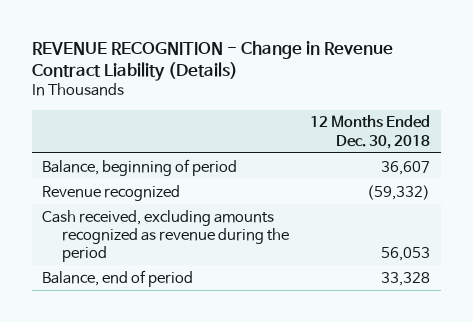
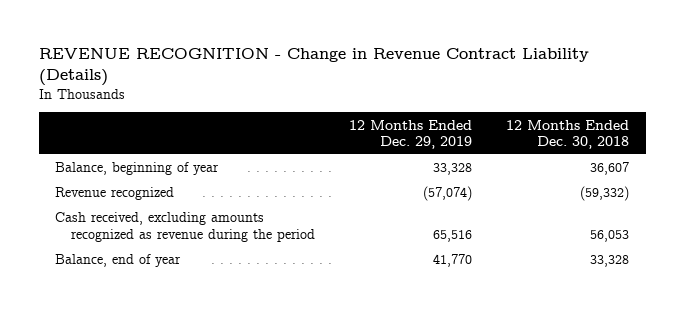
none -> [348,119,472,149] 12 Months Ended Dec. 29, 2019
[42,158,238,176] Balance, beginning of period -> [55,162,220,176] Balance, beginning of year
[42,269,194,287] Balance, end of period -> [55,254,182,268] Balance, end of year

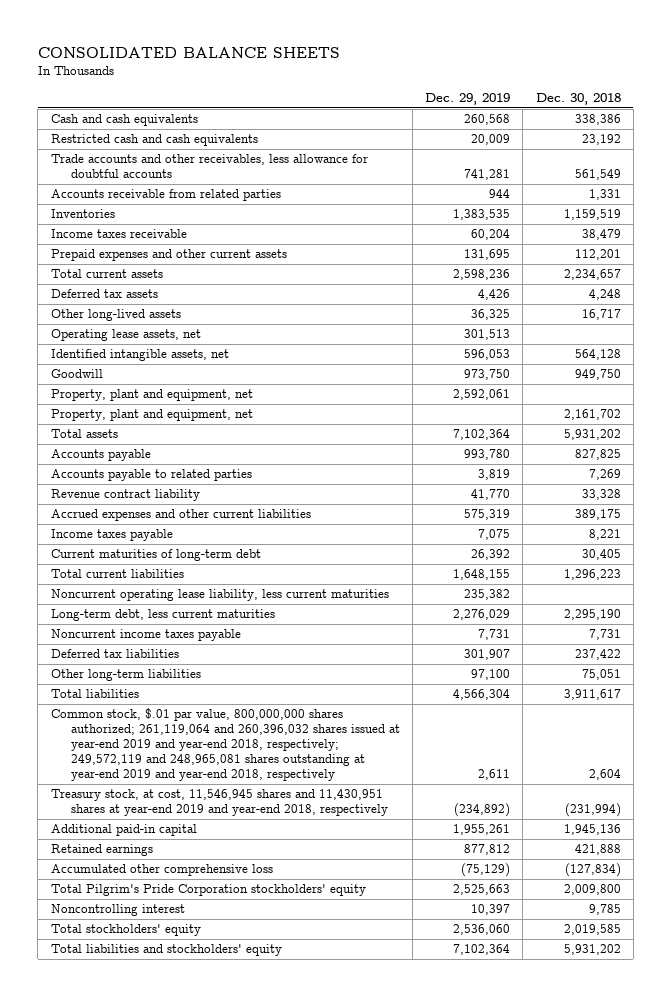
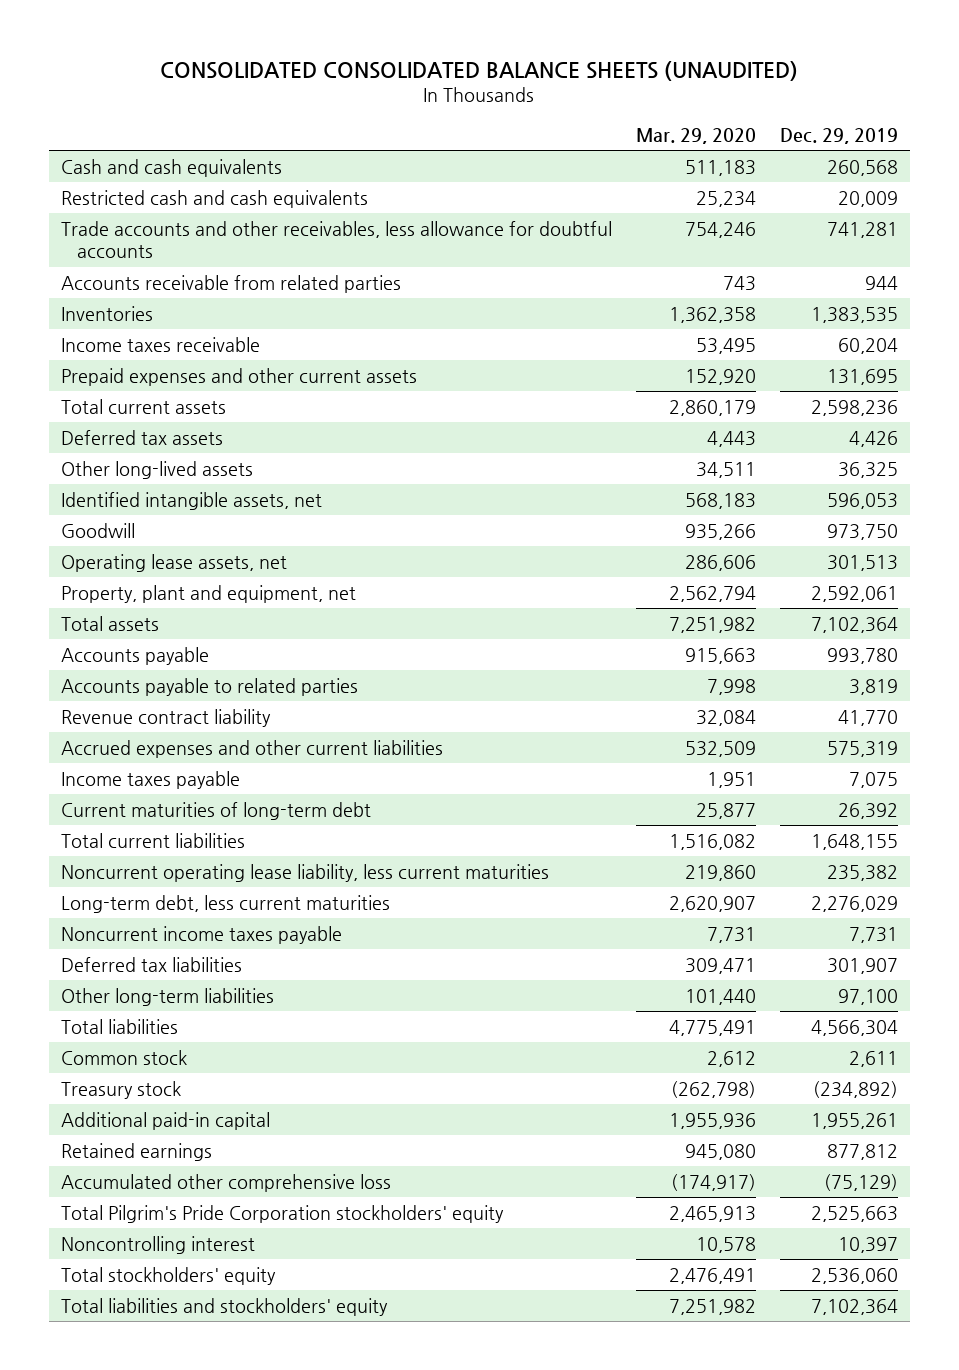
[37,46,340,58] CONSOLIDATED BALANCE SHEETS -> [160,60,799,81] CONSOLIDATED CONSOLIDATED BALANCE SHEETS (UNAUDITED)
[535,93,621,106] Dec. 30, 2018 -> none
none -> [635,127,756,144] Mar. 29, 2020
[50,329,201,342] Operating lease assets, net -> [60,554,287,573] Operating lease assets, net
[50,409,253,422] Property, plant and equipment, net -> none
[50,708,400,782] Common stock, $.01 par value, 800,000,000 shares authorized; 261,119,064 and 260,396,032 shares issued at year-end 2019 and year-end 2018, respectively; 249,572,119 and 248,965,081 shares outstanding at year-end 2019 and year-end 2018, respectively -> [60,1050,187,1066] Common stock
[50,789,388,817] Treasury stock, at cost, 11,546,945 shares and 11,430,951 shares at year-end 2019 and year-end 2018, respectively -> [60,1081,181,1100] Treasury stock

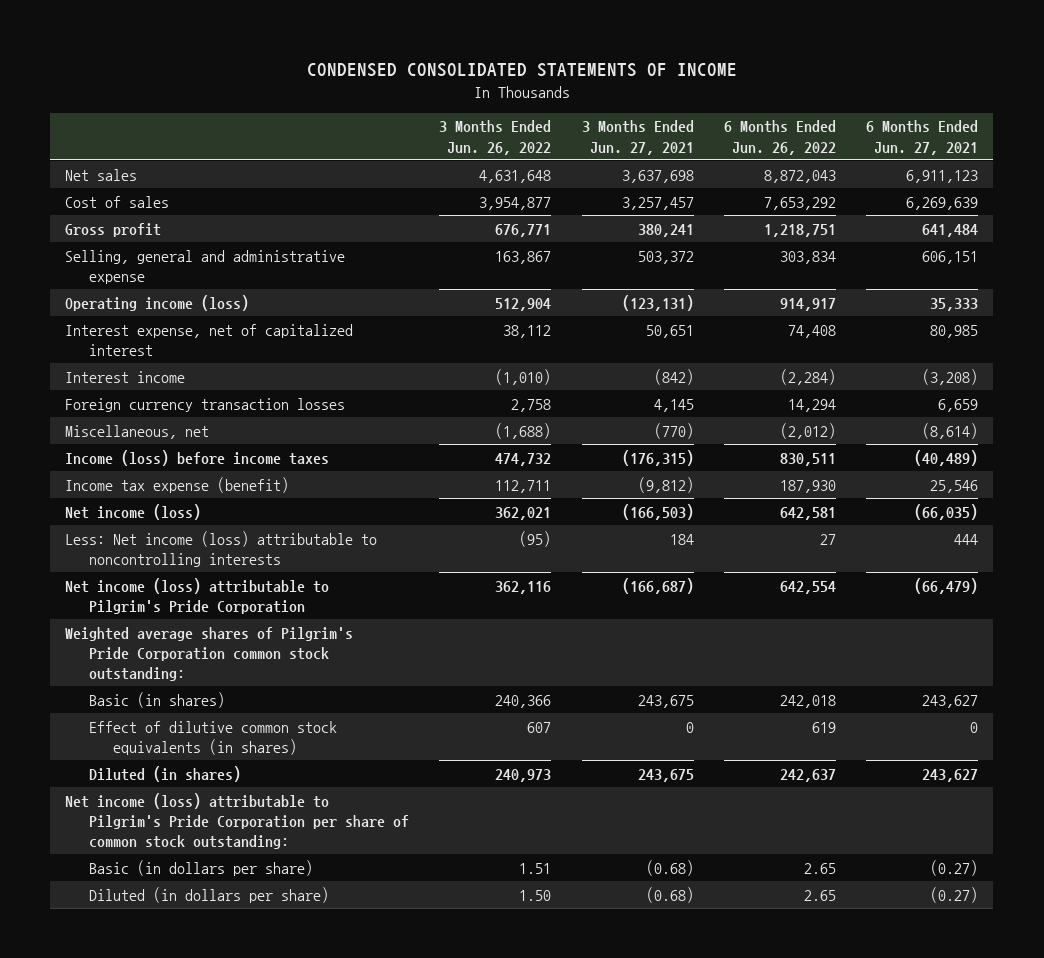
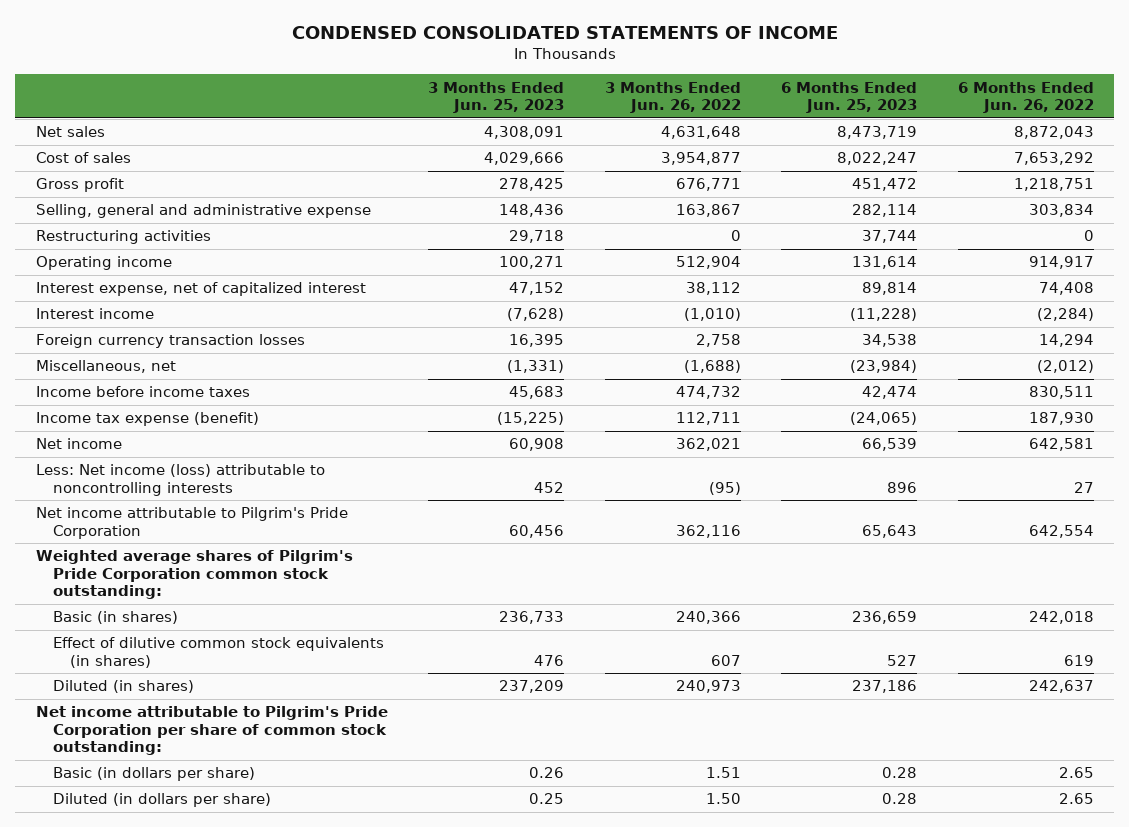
[581,120,694,155] 3 Months Ended Jun. 27, 2021 -> none
[866,120,979,155] 6 Months Ended Jun. 27, 2021 -> none
none -> [428,81,565,114] 3 Months Ended Jun. 25, 2023
none -> [781,81,918,114] 6 Months Ended Jun. 25, 2023
none -> [35,230,211,245] Restructuring activities
[65,294,250,311] Operating income (loss) -> [35,256,172,271] Operating income
[65,449,330,466] Income (loss) before income taxes -> [35,386,250,398] Income before income taxes
[65,503,202,520] Net income (loss) -> [35,438,122,450] Net income
[65,577,330,614] Net income (loss) attributable to Pilgrim's Pride Corporation -> [35,507,348,539] Net income attributable to Pilgrim's Pride Corporation
[65,792,410,849] Net income (loss) attributable to Pilgrim's Pride Corporation per share of common stock outstanding: -> [35,706,388,756] Net income attributable to Pilgrim's Pride Corporation per share of common stock outstanding:

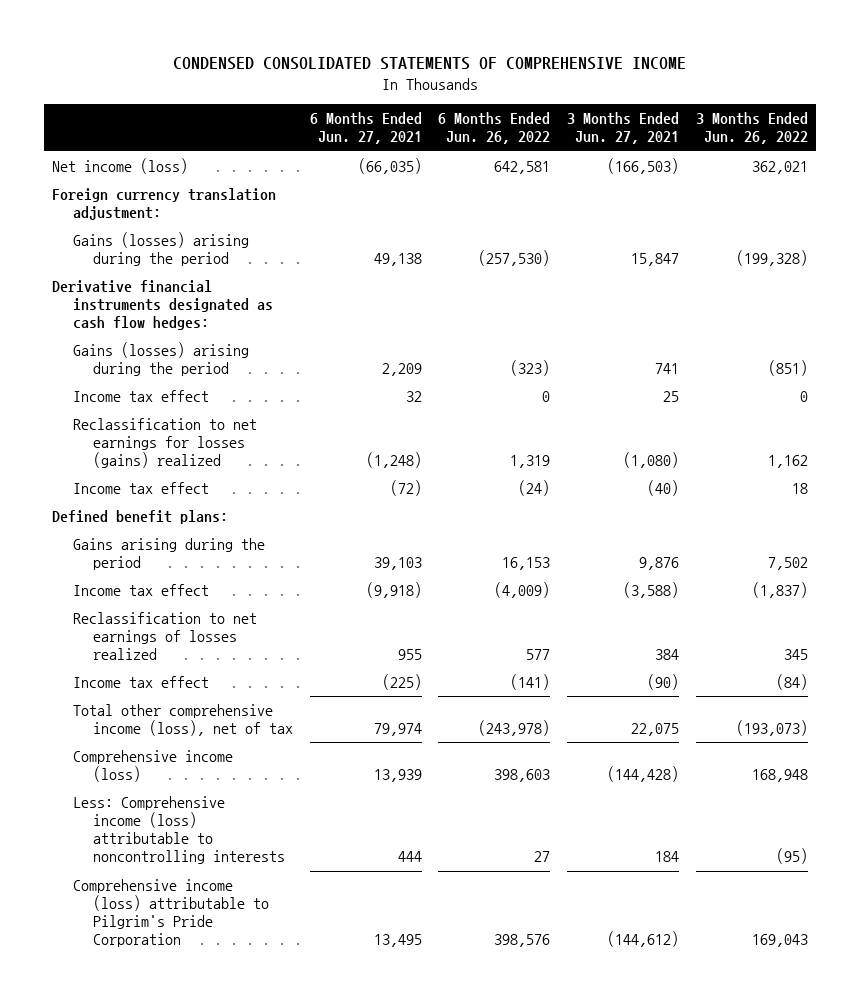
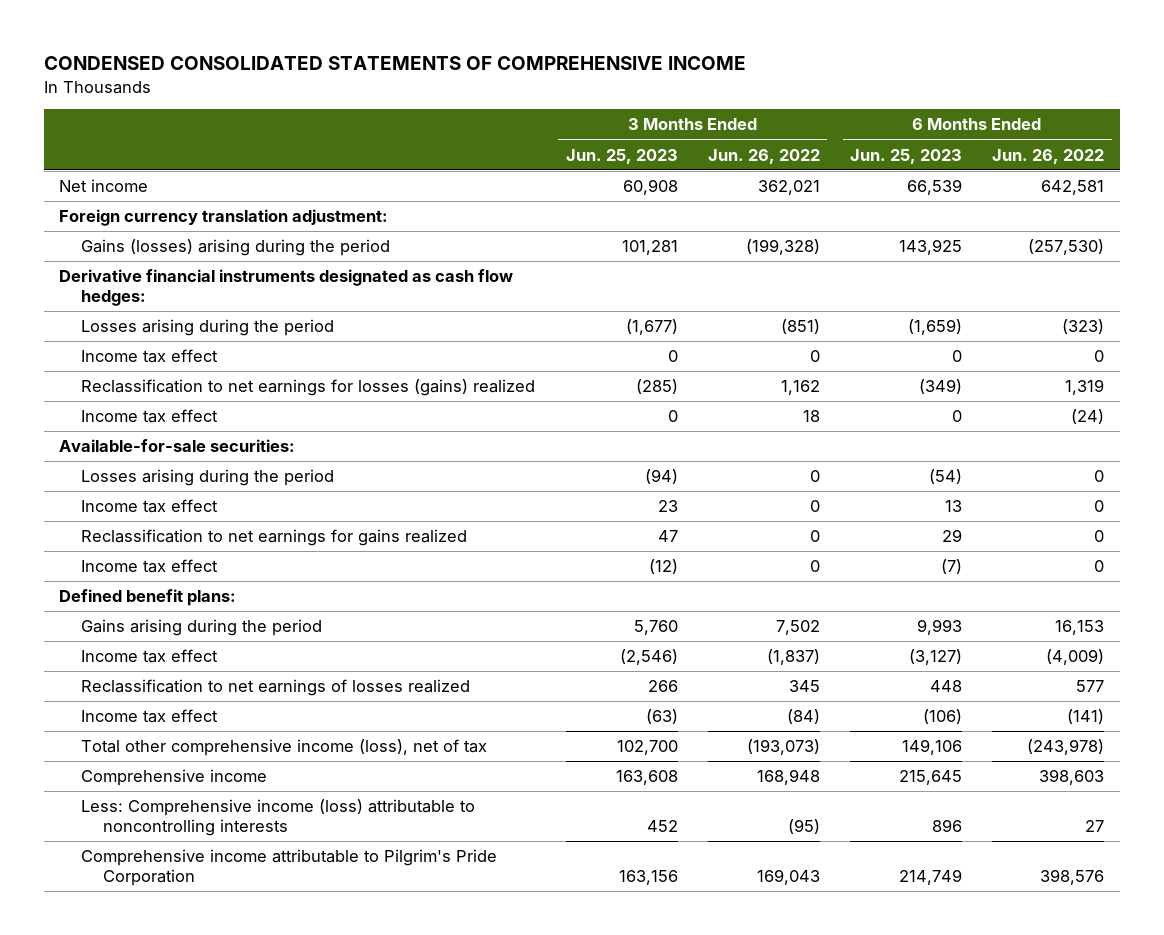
[309,112,422,145] 6 Months Ended Jun. 27, 2021 -> none
[567,112,680,145] 3 Months Ended Jun. 27, 2021 -> none
none -> [565,148,678,164] Jun. 25, 2023
none -> [850,148,963,164] Jun. 25, 2023
[52,158,189,175] Net income (loss) -> [59,179,149,193] Net income
[72,342,249,377] Gains (losses) arising during the period -> [81,319,335,337] Losses arising during the period
none -> [59,439,296,453] Available-for-sale securities:
none -> [81,469,335,487] Losses arising during the period
none -> [81,499,219,514] Income tax effect
none -> [81,529,468,547] Reclassification to net earnings for gains realized
none -> [81,559,219,574] Income tax effect
[72,750,233,783] Comprehensive income (loss) -> [81,769,268,787] Comprehensive income
[72,879,270,948] Comprehensive income (loss) attributable to Pilgrim's Pride Corporation -> [81,849,498,886] Comprehensive income attributable to Pilgrim's Pride Corporation

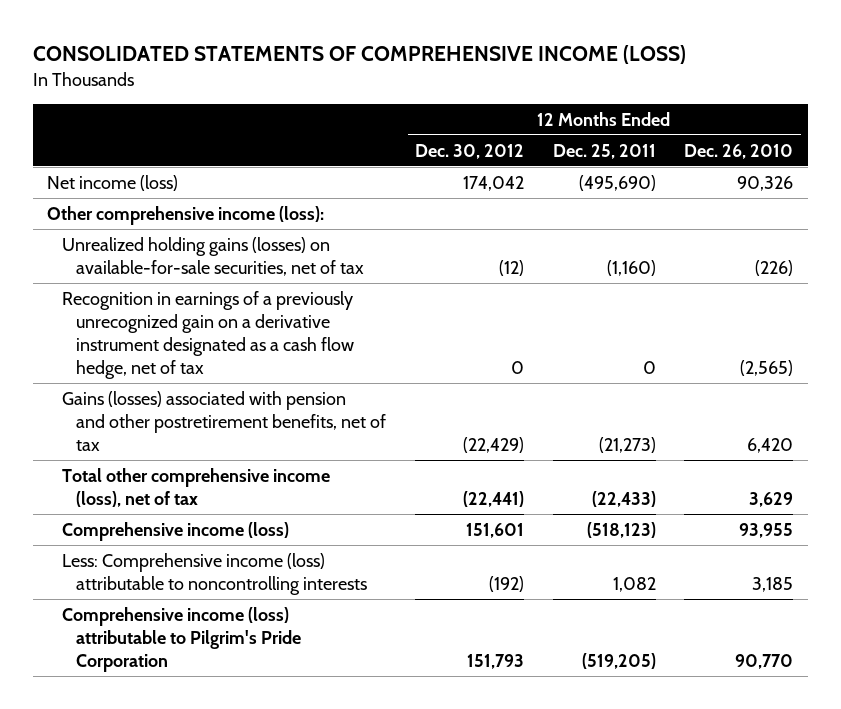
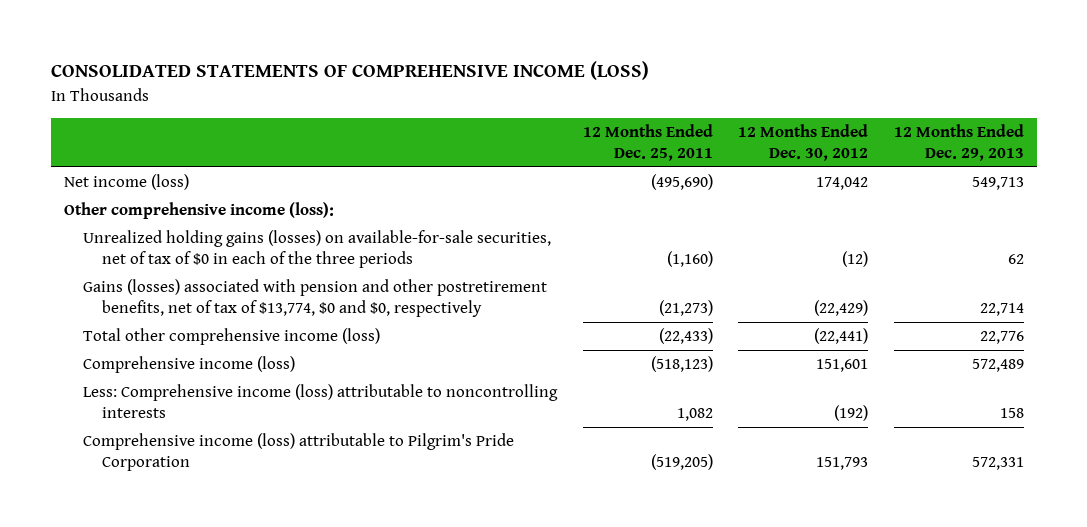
[684,143,794,159] Dec. 26, 2010 -> none
none -> [893,124,1024,162] 12 Months Ended Dec. 29, 2013
[61,290,355,379] Recognition in earnings of a previously unrecognized gain on a derivative instrument designated as a cash flow hedge, net of tax -> none
[61,236,365,276] Unrealized holding gains (losses) on available-for-sale securities, net of tax -> [82,230,551,269] Unrealized holding gains (losses) on available-for-sale securities, net of tax of $0 in each of the three periods
[61,390,387,451] Gains (losses) associated with pension and other postretirement benefits, net of tax -> [82,279,547,318] Gains (losses) associated with pension and other postretirement benefits, net of tax of $13,774, $0 and $0, respectively
[61,467,330,507] Total other comprehensive income (loss), net of tax -> [82,328,380,346] Total other comprehensive income (loss)

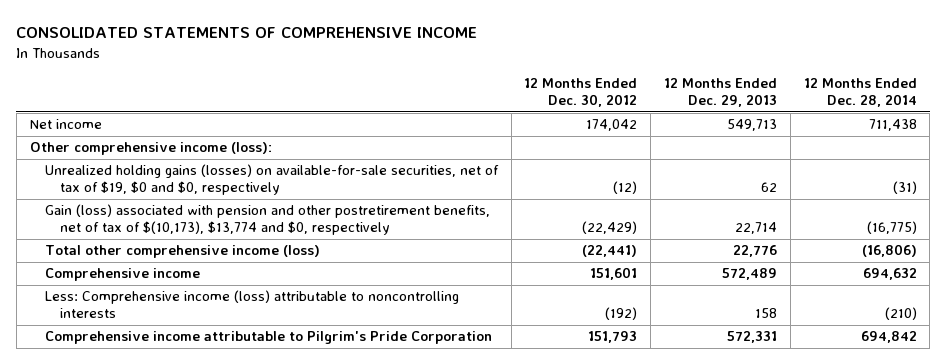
[50,61,649,81] CONSOLIDATED STATEMENTS OF COMPREHENSIVE INCOME (LOSS) -> [16,27,478,39] CONSOLIDATED STATEMENTS OF COMPREHENSIVE INCOME
[582,124,713,162] 12 Months Ended Dec. 25, 2011 -> none
none -> [803,78,917,108] 12 Months Ended Dec. 28, 2014
[63,174,189,191] Net income (loss) -> [29,119,102,130] Net income
[82,230,551,269] Unrealized holding gains (losses) on available-for-sale securities, net of tax of $0 in each of the three periods -> [44,164,499,196] Unrealized holding gains (losses) on available-for-sale securities, net of tax of $19, $0 and $0, respectively
[82,279,547,318] Gains (losses) associated with pension and other postretirement benefits, net of tax of $13,774, $0 and $0, respectively -> [44,204,490,236] Gain (loss) associated with pension and other postretirement benefits, net of tax of $(10,173), $13,774 and $0, respectively
[82,356,295,374] Comprehensive income (loss) -> [44,268,200,282] Comprehensive income
[82,433,514,472] Comprehensive income (loss) attributable to Pilgrim's Pride Corporation -> [44,331,492,345] Comprehensive income attributable to Pilgrim's Pride Corporation

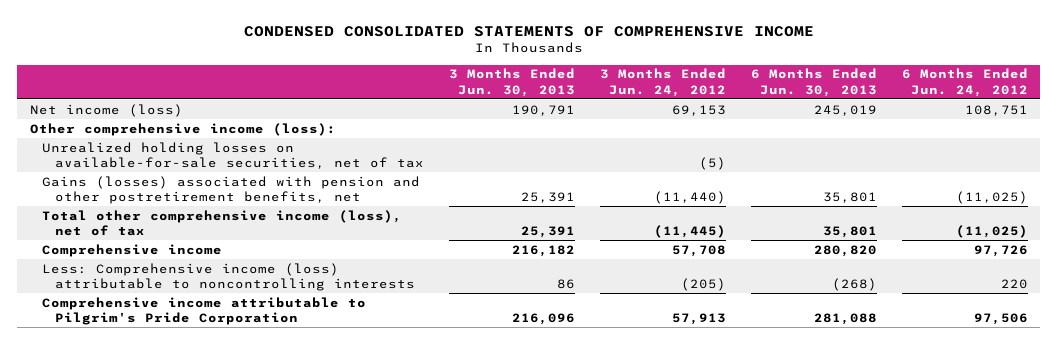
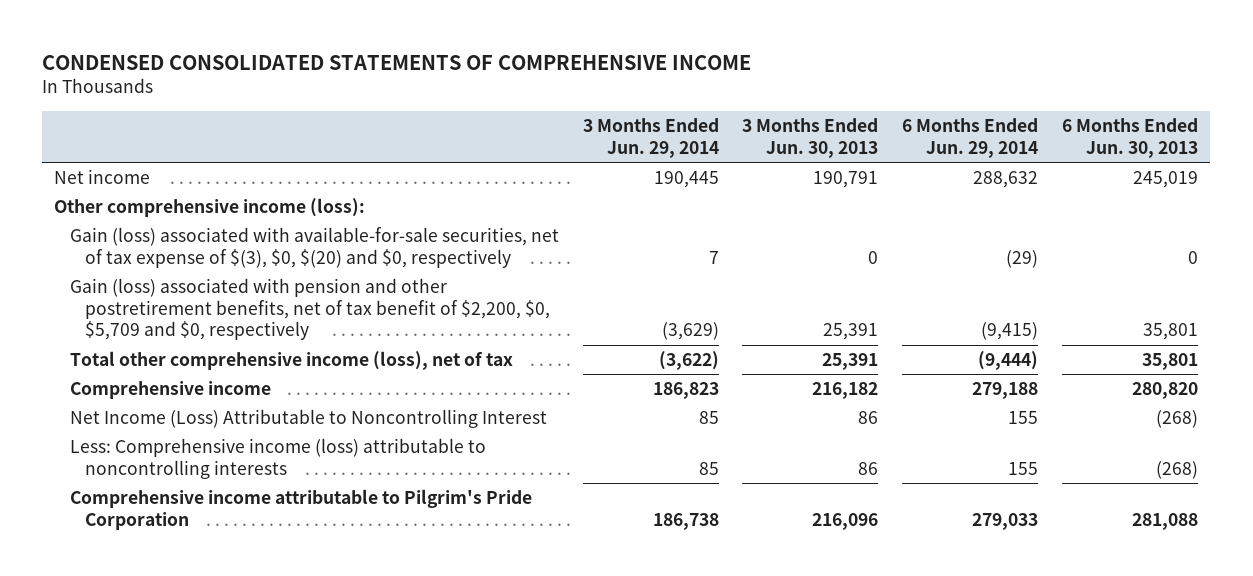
[599,68,726,97] 3 Months Ended Jun. 24, 2012 -> none
[901,68,1028,97] 6 Months Ended Jun. 24, 2012 -> none
none -> [582,118,719,158] 3 Months Ended Jun. 29, 2014
none -> [902,118,1039,158] 6 Months Ended Jun. 29, 2014
[29,103,183,117] Net income (loss) -> [54,169,151,185] Net income
[42,141,425,170] Unrealized holding losses on available-for-sale securities, net of tax -> none
none -> [69,227,559,268] Gain (loss) associated with available-for-sale securities, net of tax expense of $(3), $0, $(20) and $0, respectively
[42,175,421,205] Gains (losses) associated with pension and other postretirement benefits, net -> [69,278,551,341] Gain (loss) associated with pension and other postretirement benefits, net of tax benefit of $2,200, $0, $5,709 and $0, respectively
none -> [69,409,547,429] Net Income (Loss) Attributable to Noncontrolling Interest

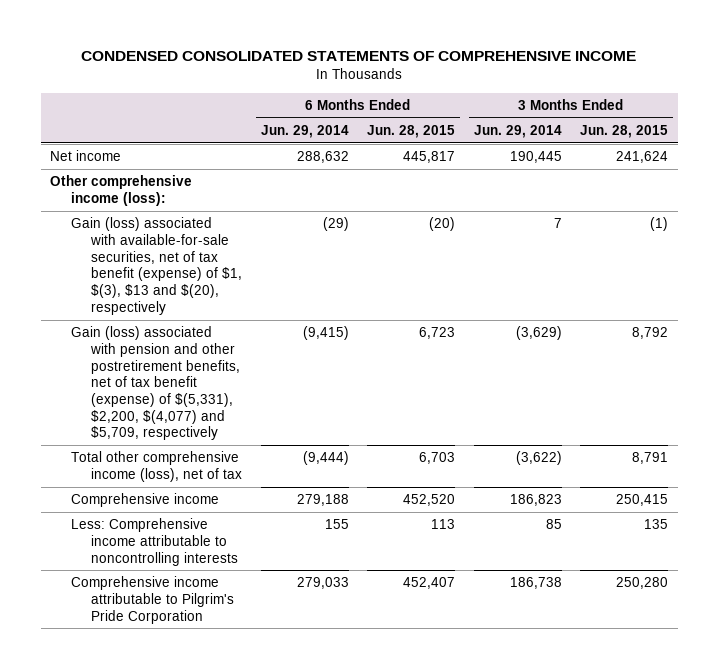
[742,118,879,158] 3 Months Ended Jun. 30, 2013 -> none
[1062,118,1199,158] 6 Months Ended Jun. 30, 2013 -> none
none -> [367,124,456,138] Jun. 28, 2015
none -> [580,124,669,138] Jun. 28, 2015
[69,227,559,268] Gain (loss) associated with available-for-sale securities, net of tax expense of $(3), $0, $(20) and $0, respectively -> [70,217,243,315] Gain (loss) associated with available-for-sale securities, net of tax benefit (expense) of $1, $(3), $13 and $(20), respectively
[69,278,551,341] Gain (loss) associated with pension and other postretirement benefits, net of tax benefit of $2,200, $0, $5,709 and $0, respectively -> [70,326,241,441] Gain (loss) associated with pension and other postretirement benefits, net of tax benefit (expense) of $(5,331), $2,200, $(4,077) and $5,709, respectively
[69,409,547,429] Net Income (Loss) Attributable to Noncontrolling Interest -> none
[69,438,486,479] Less: Comprehensive income (loss) attributable to noncontrolling interests -> [70,518,239,566] Less: Comprehensive income attributable to noncontrolling interests

